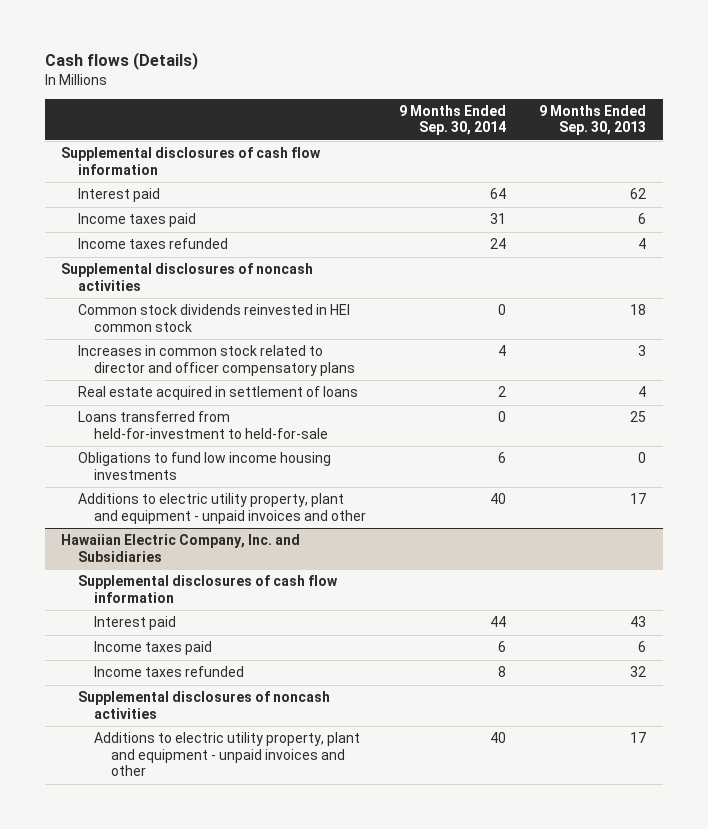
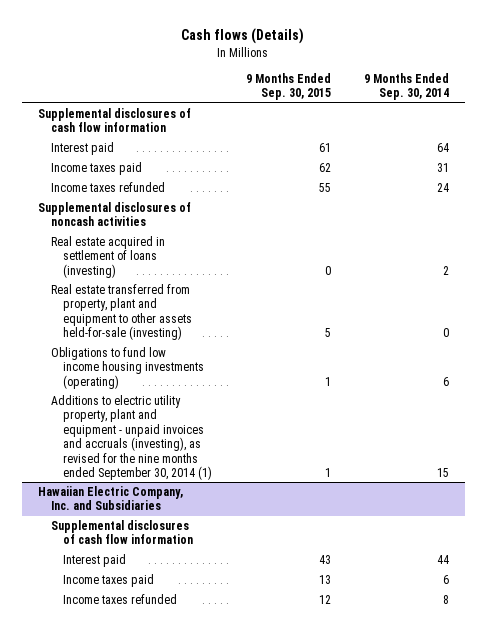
[539,104,647,136] 9 Months Ended Sep. 30, 2013 -> none
none -> [245,72,331,101] 9 Months Ended Sep. 30, 2015
[77,304,350,332] Common stock dividends reinvested in HEI common stock -> none
[77,345,356,376] Increases in common stock related to director and officer compensatory plans -> none
[77,411,329,439] Loans transferred from held-for-investment to held-for-sale -> none
[77,386,358,401] Real estate acquired in settlement of loans -> [50,236,165,278] Real estate acquired in settlement of loans (investing)
none -> [50,284,193,341] Real estate transferred from property, plant and equipment to other assets held-for-sale (investing)
[77,452,331,480] Obligations to fund low income housing investments -> [50,347,205,389] Obligations to fund low income housing investments (operating)
[77,493,367,524] Additions to electric utility property, plant and equipment - unpaid invoices and other -> [50,395,213,480] Additions to electric utility property, plant and equipment - unpaid invoices and accruals (investing), as revised for the nine months ended September 30, 2014 (1)
[490,493,507,505] 40 -> [436,467,449,477] 15
[77,691,330,719] Supplemental disclosures of noncash activities -> none
[94,732,361,777] Additions to electric utility property, plant and equipment - unpaid invoices and other -> none

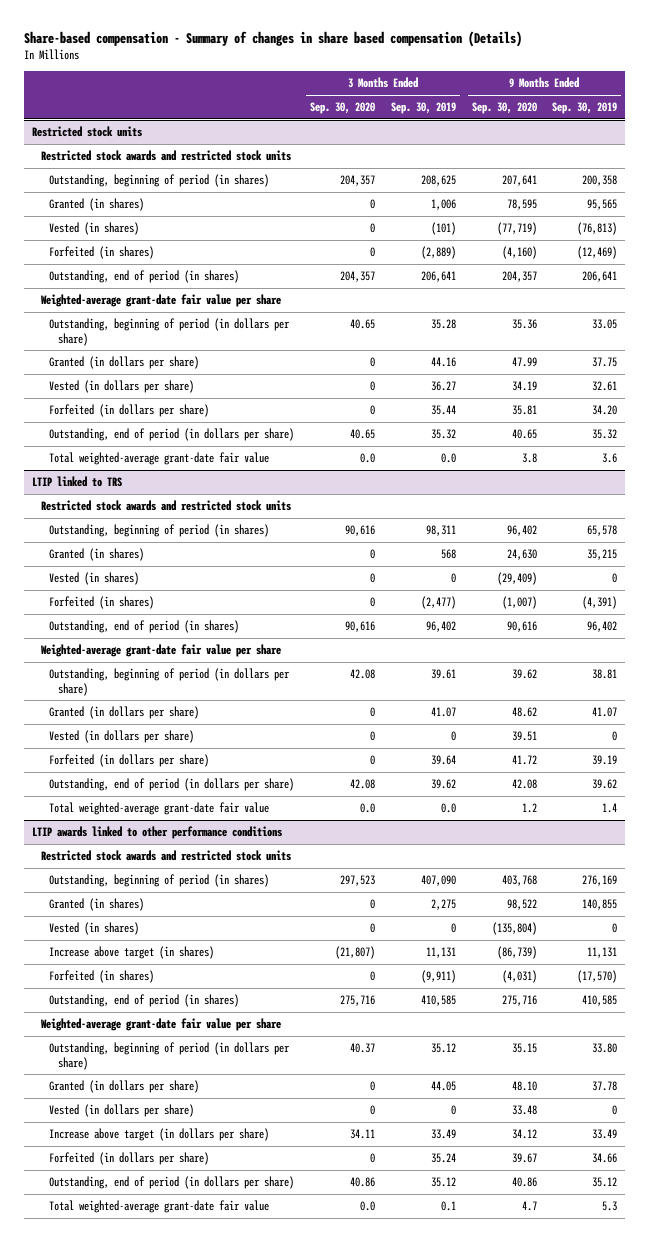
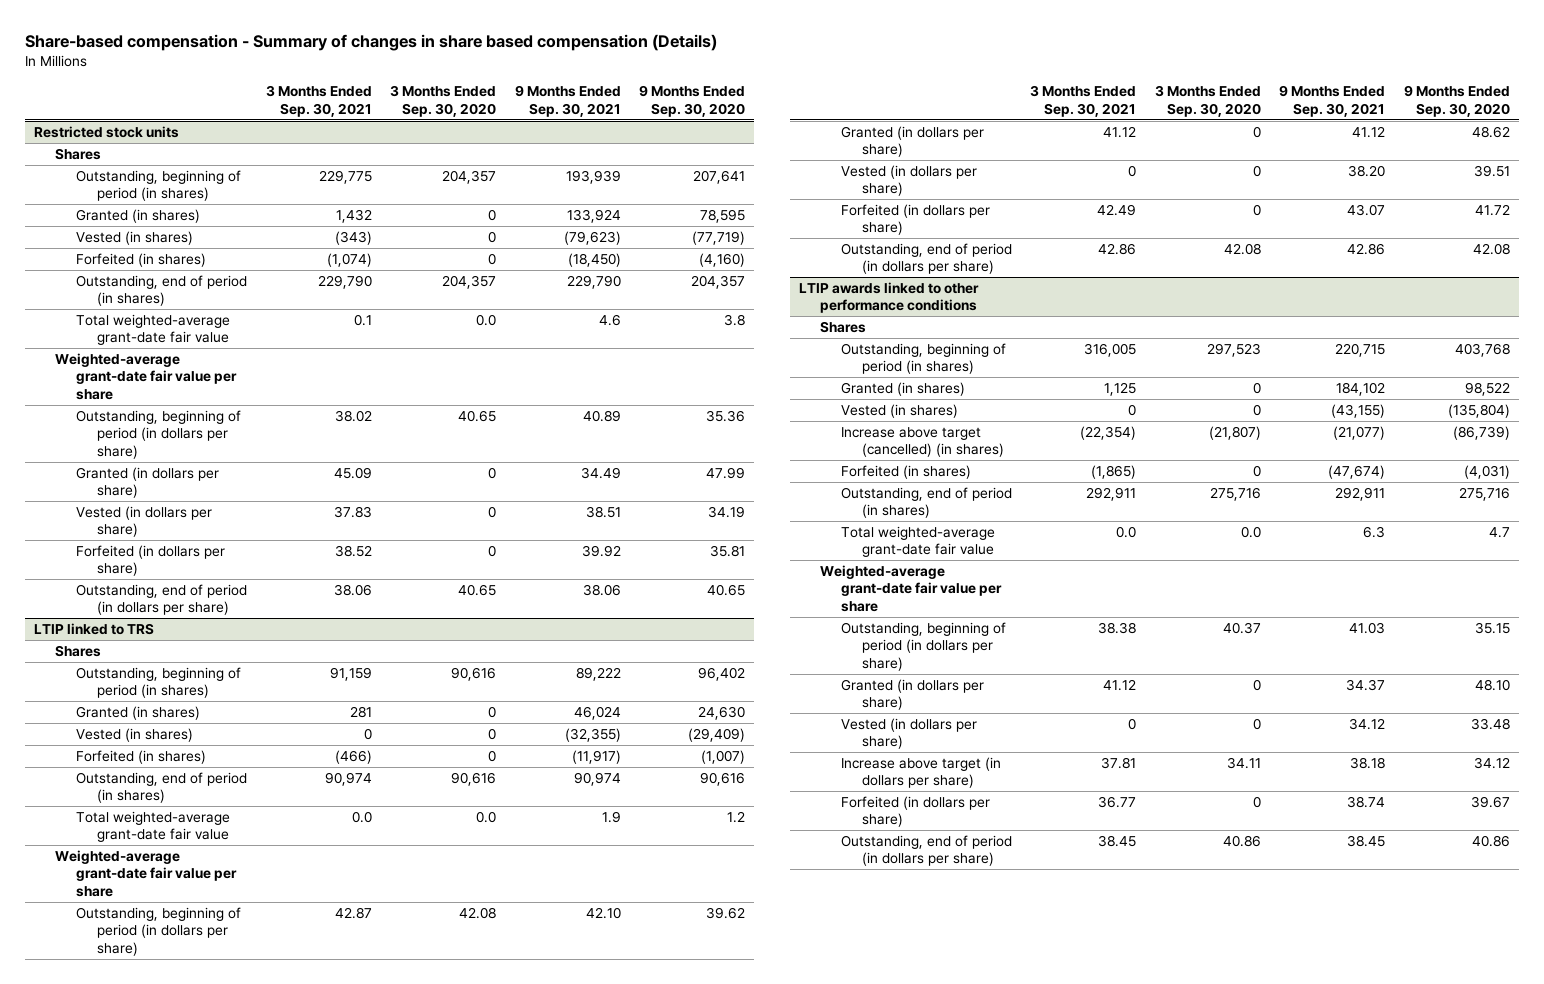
[390,102,456,115] Sep. 30, 2019 -> none
[552,102,618,115] Sep. 30, 2019 -> none
none -> [265,85,372,117] 3 Months Ended Sep. 30, 2021
none -> [514,85,621,117] 9 Months Ended Sep. 30, 2021
[40,150,291,162] Restricted stock awards and restricted stock units -> [55,147,102,160] Shares
[49,452,270,466] Total weighted-average grant-date fair value -> [76,313,231,346] Total weighted-average grant-date fair value
[40,500,291,512] Restricted stock awards and restricted stock units -> [55,644,102,657] Shares
[49,802,270,816] Total weighted-average grant-date fair value -> [76,810,231,843] Total weighted-average grant-date fair value
[40,850,291,862] Restricted stock awards and restricted stock units -> [819,320,866,333] Shares
[49,946,215,960] Increase above target (in shares) -> [840,426,1004,458] Increase above target (cancelled) (in shares)
[49,1200,270,1214] Total weighted-average grant-date fair value -> [840,525,995,558] Total weighted-average grant-date fair value

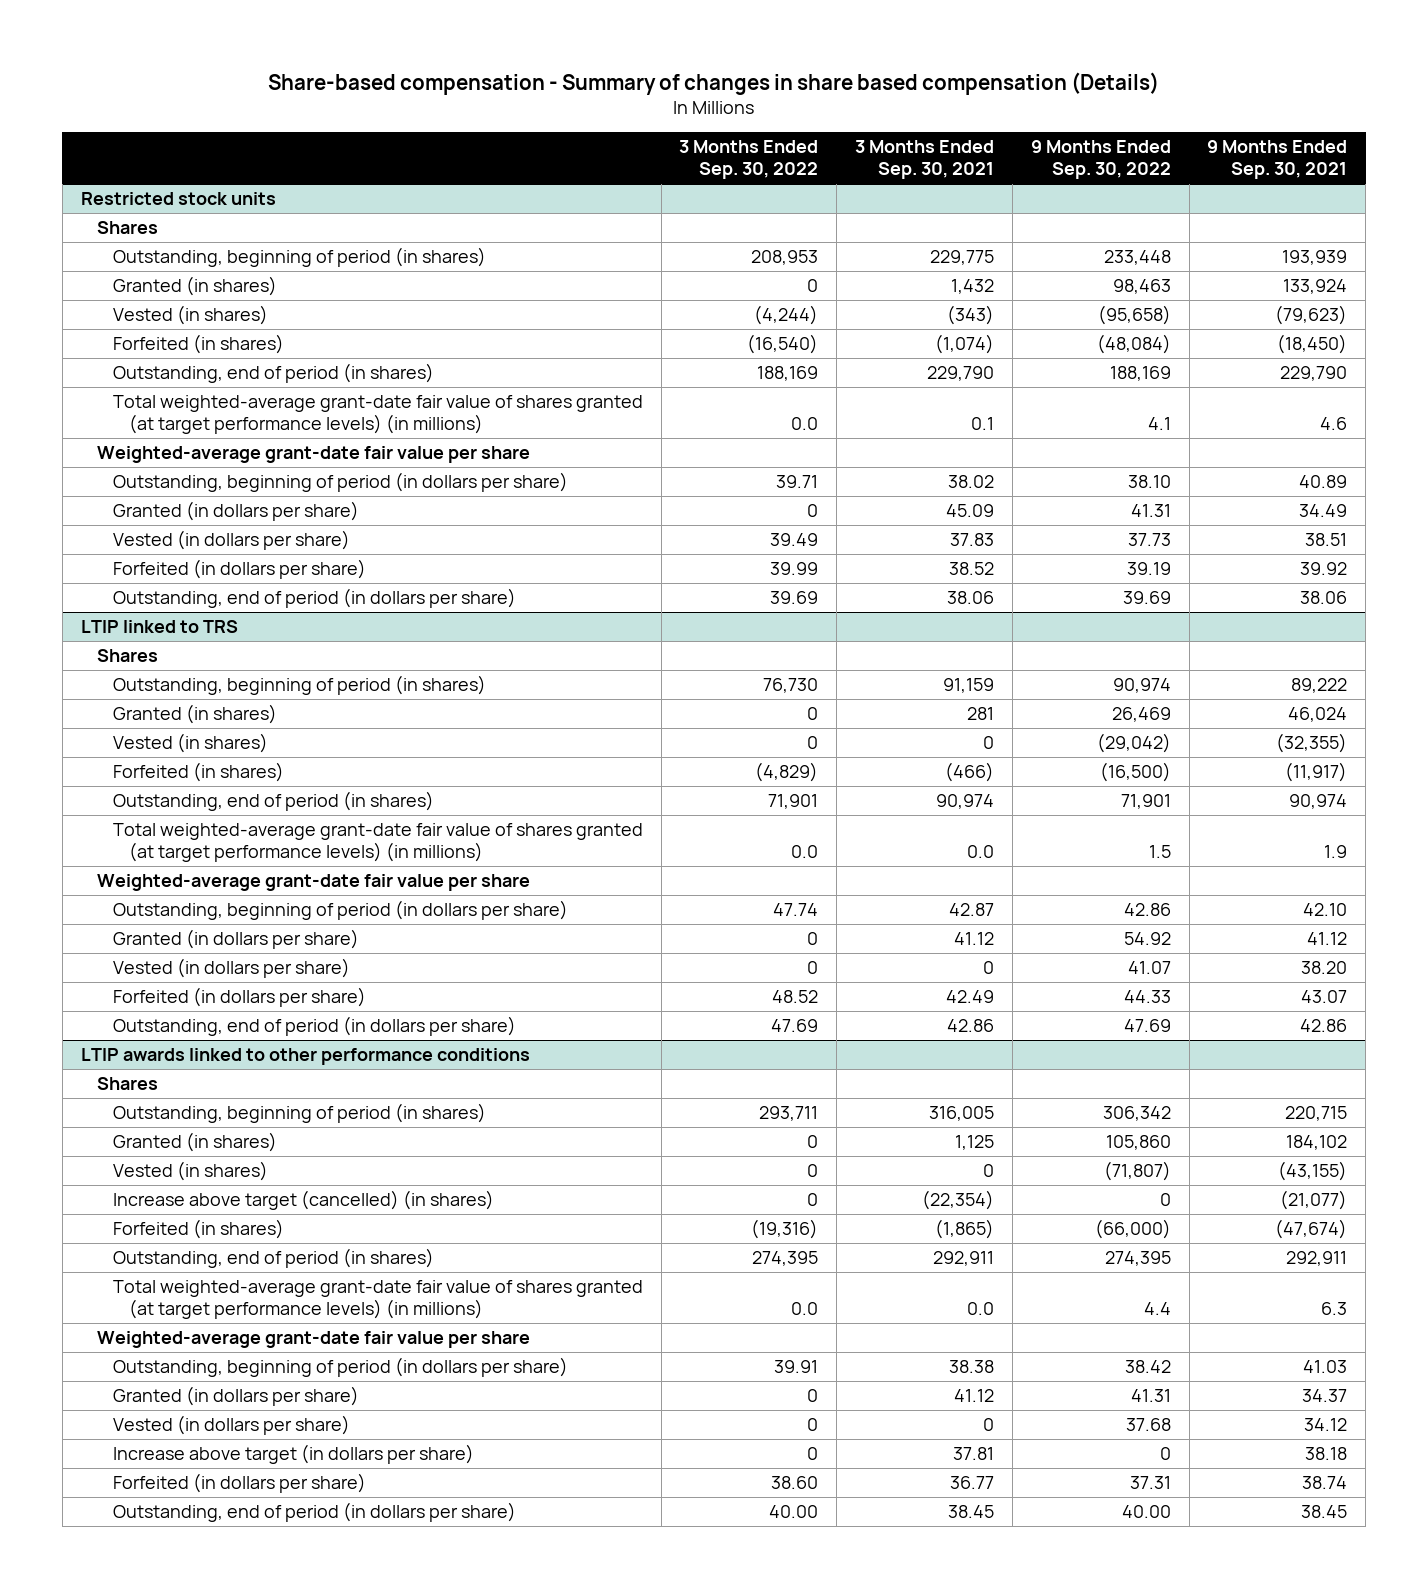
[390,85,497,117] 3 Months Ended Sep. 30, 2020 -> none
[639,85,746,117] 9 Months Ended Sep. 30, 2020 -> none
none -> [679,140,819,180] 3 Months Ended Sep. 30, 2022
none -> [1030,140,1171,180] 9 Months Ended Sep. 30, 2022
[76,313,231,346] Total weighted-average grant-date fair value -> [112,395,643,435] Total weighted-average grant-date fair value of shares granted (at target performance levels) (in millions)
[76,810,231,843] Total weighted-average grant-date fair value -> [112,823,643,863] Total weighted-average grant-date fair value of shares granted (at target performance levels) (in millions)
[840,525,995,558] Total weighted-average grant-date fair value -> [112,1280,643,1320] Total weighted-average grant-date fair value of shares granted (at target performance levels) (in millions)

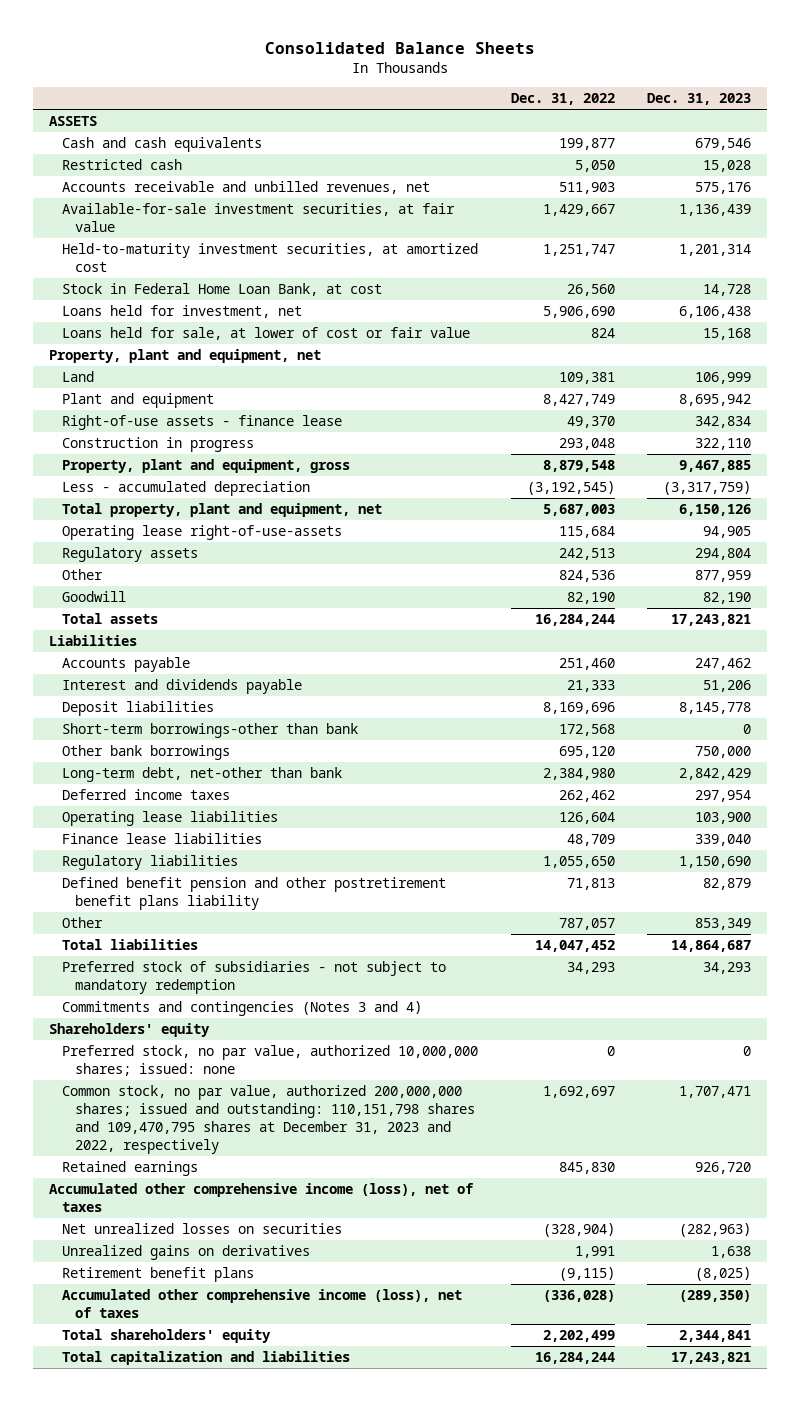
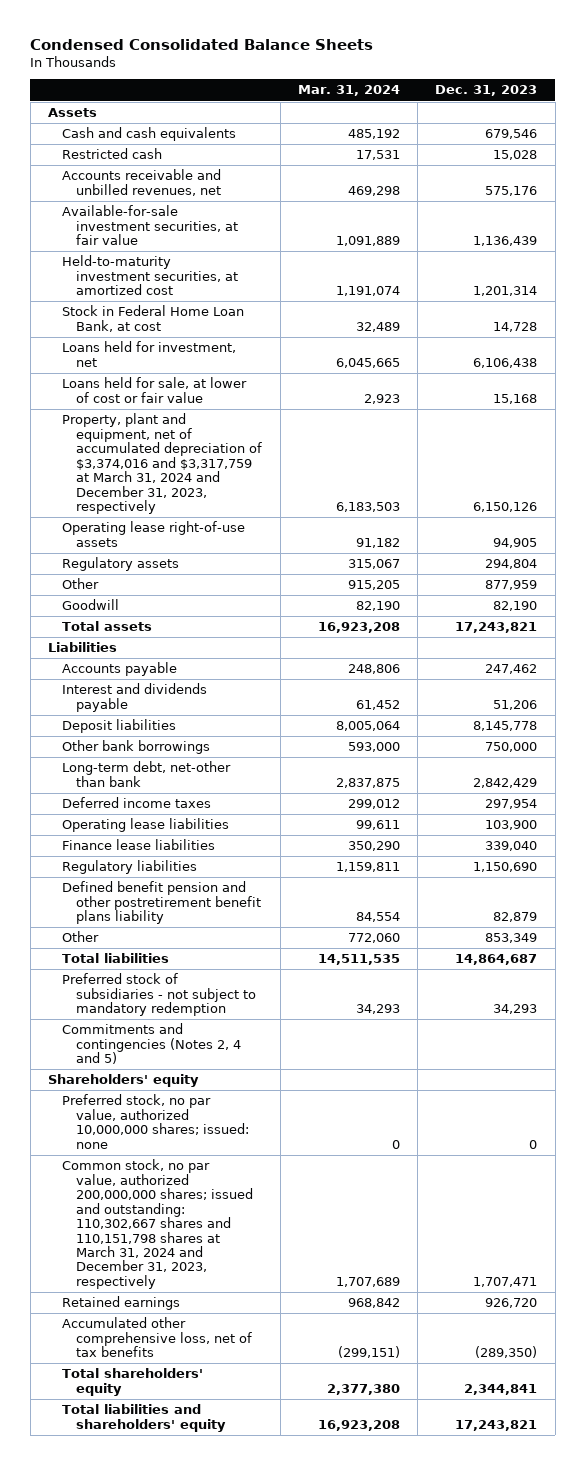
[265,42,536,55] Consolidated Balance Sheets -> [30,38,374,50] Condensed Consolidated Balance Sheets
[510,93,615,106] Dec. 31, 2022 -> none
none -> [297,85,400,97] Mar. 31, 2024
[49,116,98,127] ASSETS -> [48,108,98,118] Assets
[49,349,322,364] Property, plant and equipment, net -> none
[62,371,95,383] Land -> none
[62,393,215,409] Plant and equipment -> none
[62,415,343,431] Right-of-use assets - finance lease -> none
[62,437,255,453] Construction in progress -> none
[62,459,351,474] Property, plant and equipment, gross -> none
[62,481,311,497] Less - accumulated depreciation -> none
[62,503,383,518] Total property, plant and equipment, net -> [62,413,263,515] Property, plant and equipment, net of accumulated depreciation of $3,374,016 and $3,317,759 at March 31, 2024 and December 31, 2023, respectively
[62,525,343,541] Operating lease right-of-use-assets -> [62,521,246,547] Operating lease right-of-use assets
[62,723,359,739] Short-term borrowings-other than bank -> none
[62,1001,423,1017] Commitments and contingencies (Notes 3 and 4) -> [62,1023,242,1065] Commitments and contingencies (Notes 2, 4 and 5)
[62,1085,476,1154] Common stock, no par value, authorized 200,000,000 shares; issued and outstanding: 110,151,798 shares and 109,470,795 shares at December 31, 2023 and 2022, respectively -> [62,1159,254,1289] Common stock, no par value, authorized 200,000,000 shares; issued and outstanding: 110,302,667 shares and 110,151,798 shares at March 31, 2024 and December 31, 2023, respectively
[49,1183,475,1212] Accumulated other comprehensive income (loss), net of taxes -> none
[62,1223,343,1235] Net unrealized losses on securities -> none
[62,1245,311,1261] Unrealized gains on derivatives -> none
[62,1267,255,1283] Retirement benefit plans -> none
[62,1289,463,1318] Accumulated other comprehensive income (loss), net of taxes -> [62,1317,253,1358] Accumulated other comprehensive loss, net of tax benefits
[62,1351,351,1366] Total capitalization and liabilities -> [62,1404,227,1432] Total liabilities and shareholders' equity

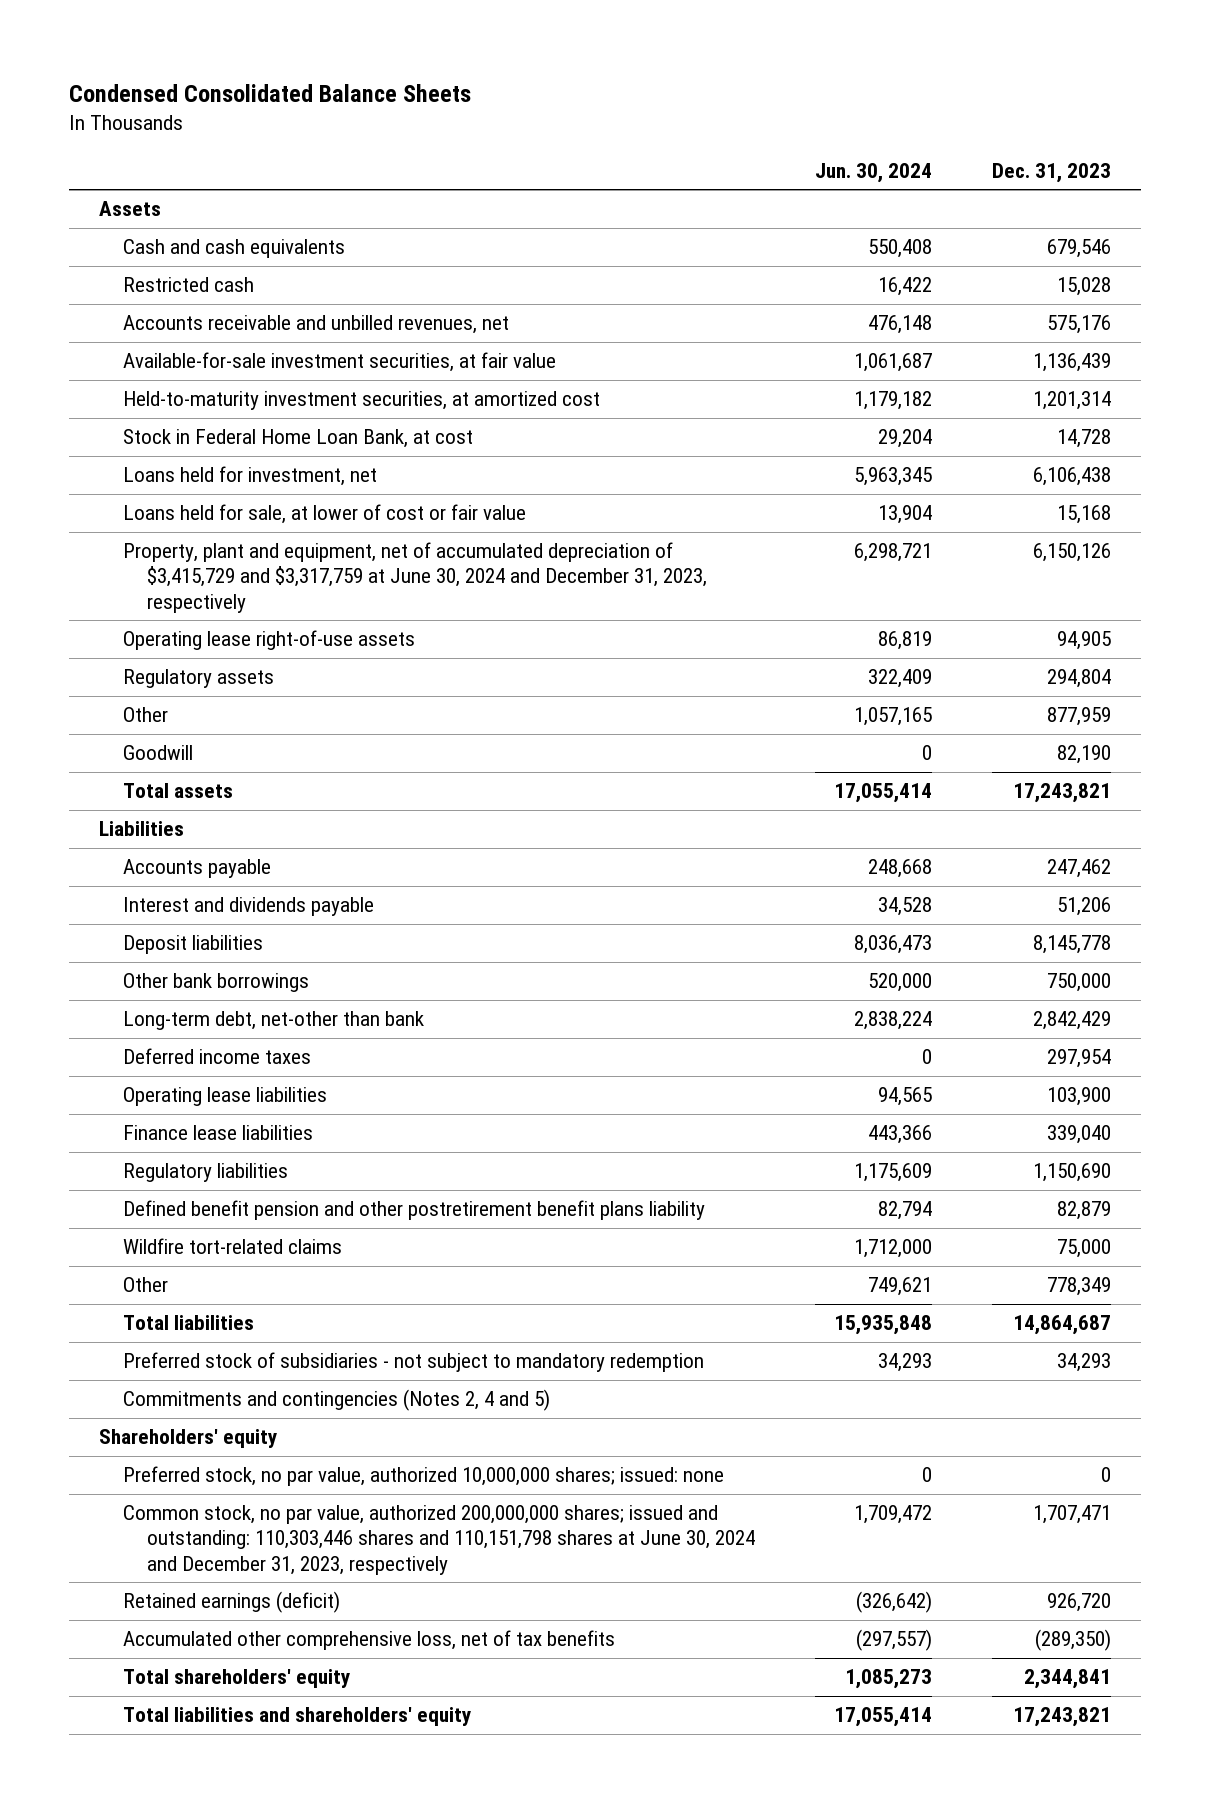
[297,85,400,97] Mar. 31, 2024 -> none
none -> [815,162,933,183] Jun. 30, 2024
[62,413,263,515] Property, plant and equipment, net of accumulated depreciation of $3,374,016 and $3,317,759 at March 31, 2024 and December 31, 2023, respectively -> [123,542,708,613] Property, plant and equipment, net of accumulated depreciation of $3,415,729 and $3,317,759 at June 30, 2024 and December 31, 2023, respectively
none -> [123,1238,343,1255] Wildfire tort-related claims
[485,933,538,944] 853,349 -> [1047,1277,1112,1297] 778,349
[62,1159,254,1289] Common stock, no par value, authorized 200,000,000 shares; issued and outstanding: 110,302,667 shares and 110,151,798 shares at March 31, 2024 and December 31, 2023, respectively -> [123,1505,756,1575] Common stock, no par value, authorized 200,000,000 shares; issued and outstanding: 110,303,446 shares and 110,151,798 shares at June 30, 2024 and December 31, 2023, respectively
[62,1296,181,1311] Retained earnings -> [123,1591,341,1614] Retained earnings (deficit)

